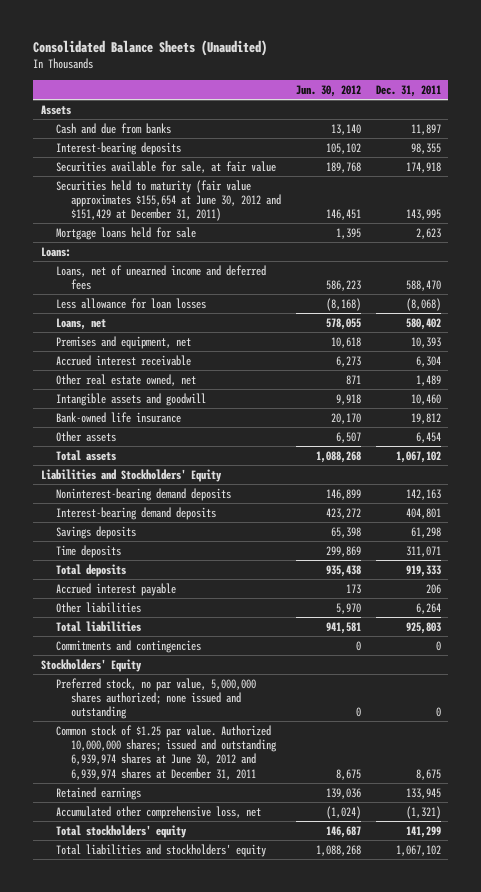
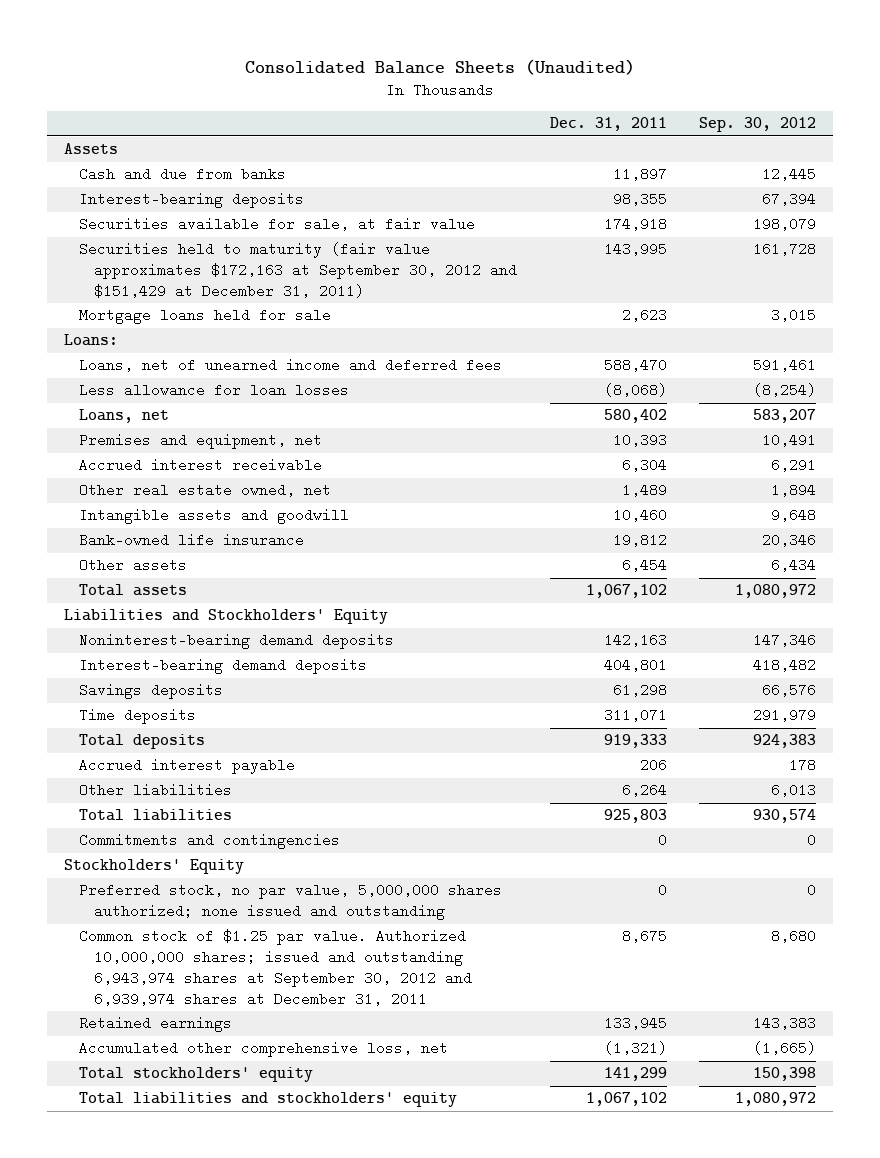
[295,84,361,97] Jun. 30, 2012 -> none
none -> [699,117,817,133] Sep. 30, 2012
[56,179,282,222] Securities held to maturity (fair value approximates $155,654 at June 30, 2012 and $151,429 at December 31, 2011) -> [78,242,518,298] Securities held to maturity (fair value approximates $172,163 at September 30, 2012 and $151,429 at December 31, 2011)
[56,724,278,780] Common stock of $1.25 par value. Authorized 10,000,000 shares; issued and outstanding 6,939,974 shares at June 30, 2012 and 6,939,974 shares at December 31, 2011 -> [78,929,473,1006] Common stock of $1.25 par value. Authorized 10,000,000 shares; issued and outstanding 6,943,974 shares at September 30, 2012 and 6,939,974 shares at December 31, 2011

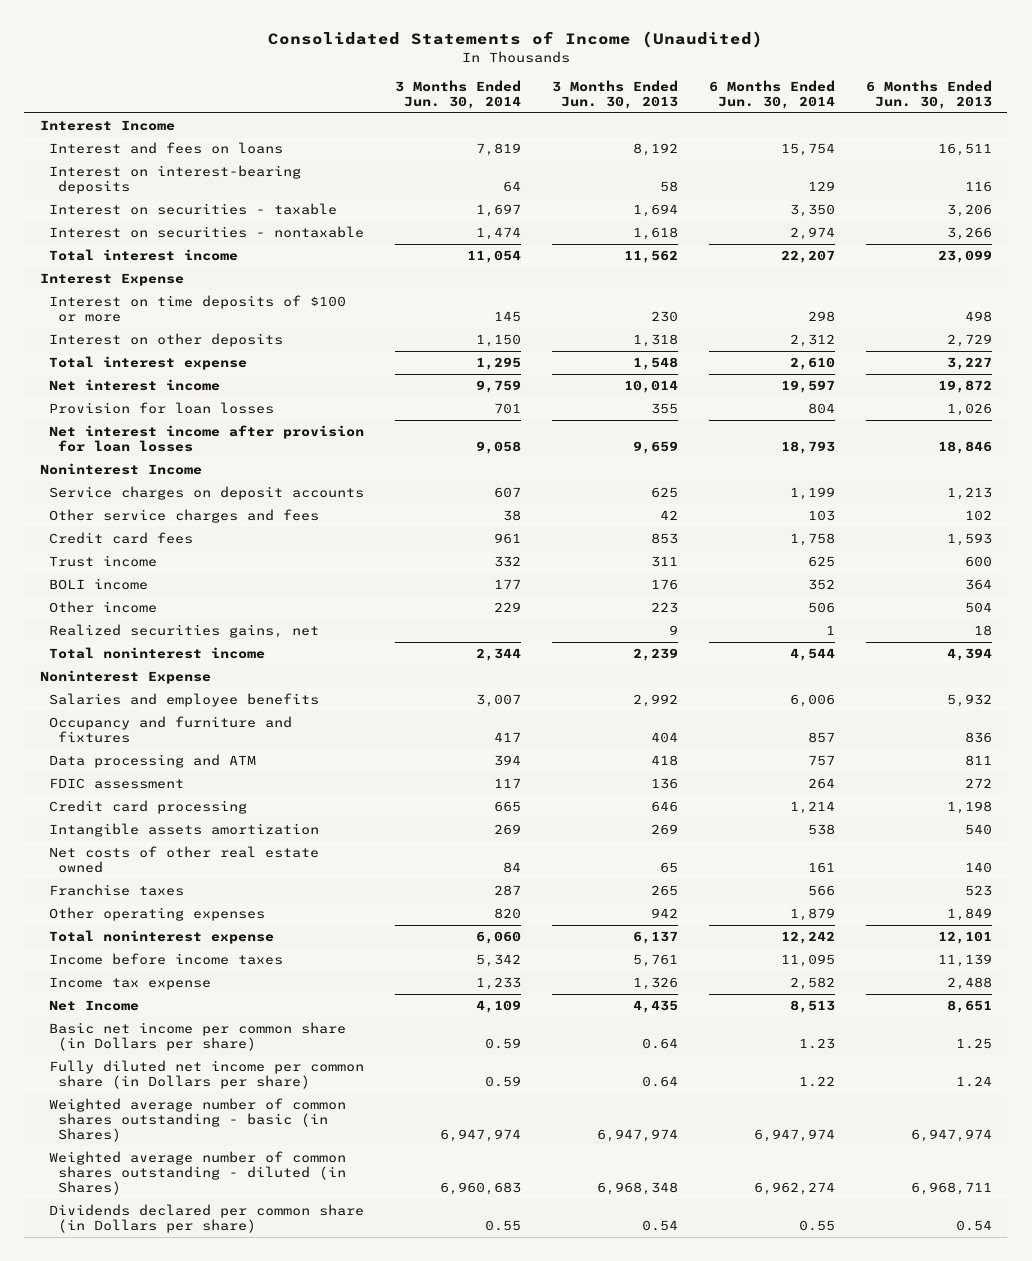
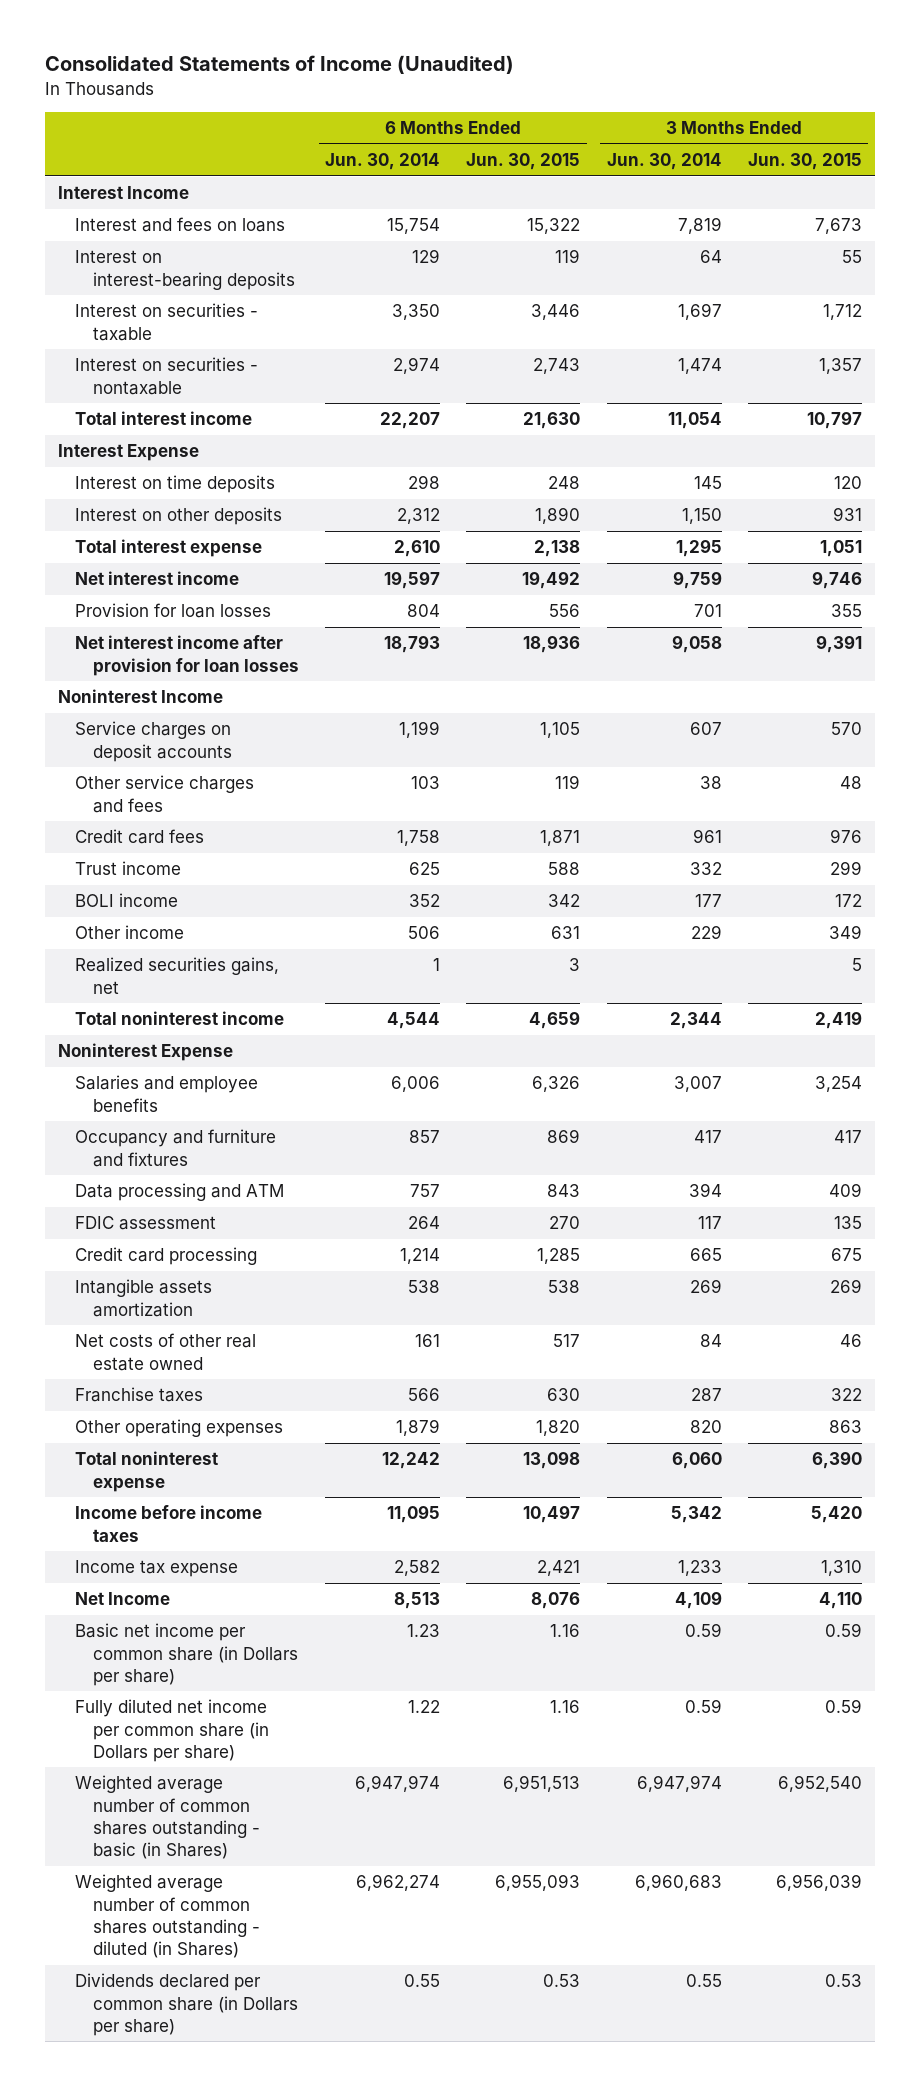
[552,79,679,109] 3 Months Ended Jun. 30, 2013 -> none
[865,79,992,109] 6 Months Ended Jun. 30, 2013 -> none
none -> [466,152,581,170] Jun. 30, 2015
none -> [747,152,862,170] Jun. 30, 2015
[49,294,347,322] Interest on time deposits of $100 or more -> [75,475,276,494] Interest on time deposits

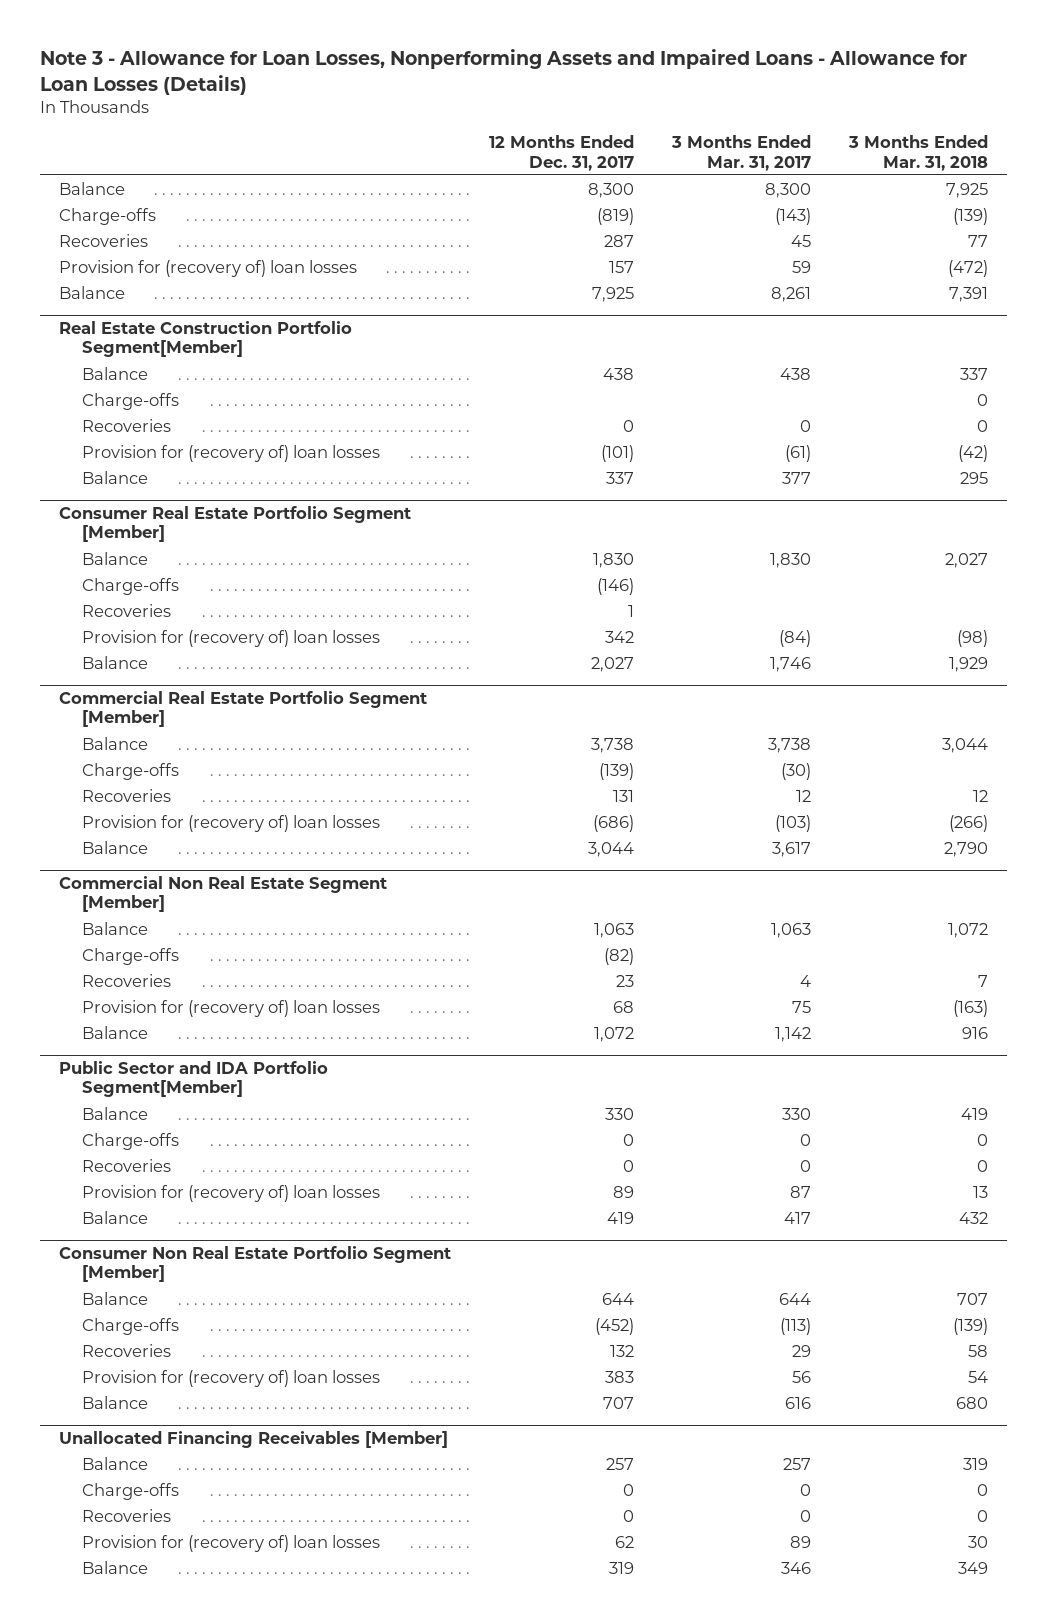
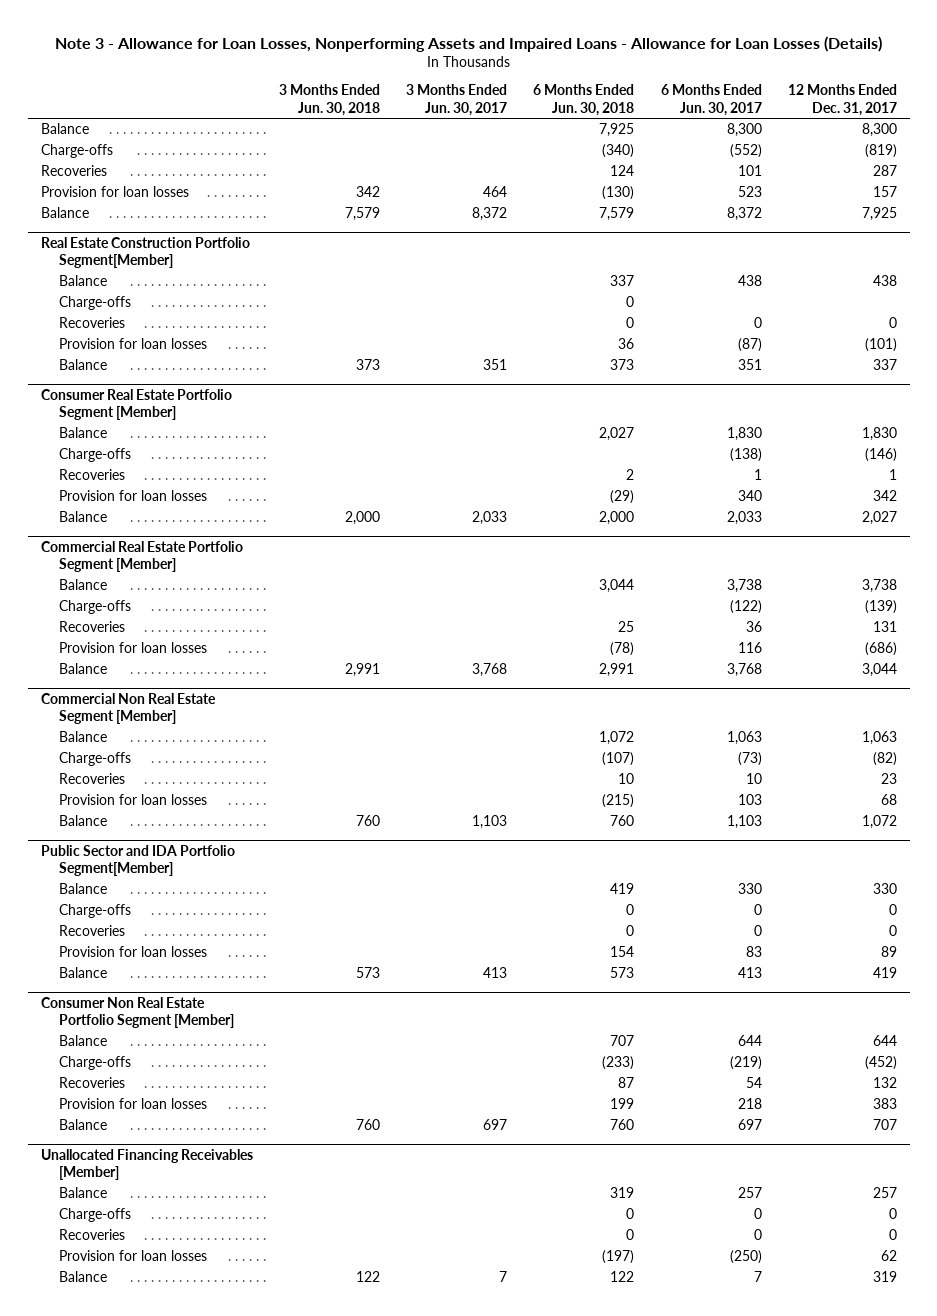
[671,135,812,171] 3 Months Ended Mar. 31, 2017 -> none
[848,135,989,171] 3 Months Ended Mar. 31, 2018 -> none
none -> [278,84,380,116] 3 Months Ended Jun. 30, 2018
none -> [406,84,508,116] 3 Months Ended Jun. 30, 2017
none -> [533,84,635,116] 6 Months Ended Jun. 30, 2018
none -> [660,84,762,116] 6 Months Ended Jun. 30, 2017
[58,259,357,277] Provision for (recovery of) loan losses -> [40,186,189,198] Provision for loan losses
[82,444,381,462] Provision for (recovery of) loan losses -> [58,338,207,350] Provision for loan losses
[82,629,381,647] Provision for (recovery of) loan losses -> [58,490,207,502] Provision for loan losses
[82,814,381,832] Provision for (recovery of) loan losses -> [58,642,207,654] Provision for loan losses
[82,999,381,1017] Provision for (recovery of) loan losses -> [58,794,207,806] Provision for loan losses
[82,1184,381,1202] Provision for (recovery of) loan losses -> [58,946,207,958] Provision for loan losses
[82,1369,381,1387] Provision for (recovery of) loan losses -> [58,1098,207,1110] Provision for loan losses
[82,1534,381,1552] Provision for (recovery of) loan losses -> [58,1250,207,1262] Provision for loan losses

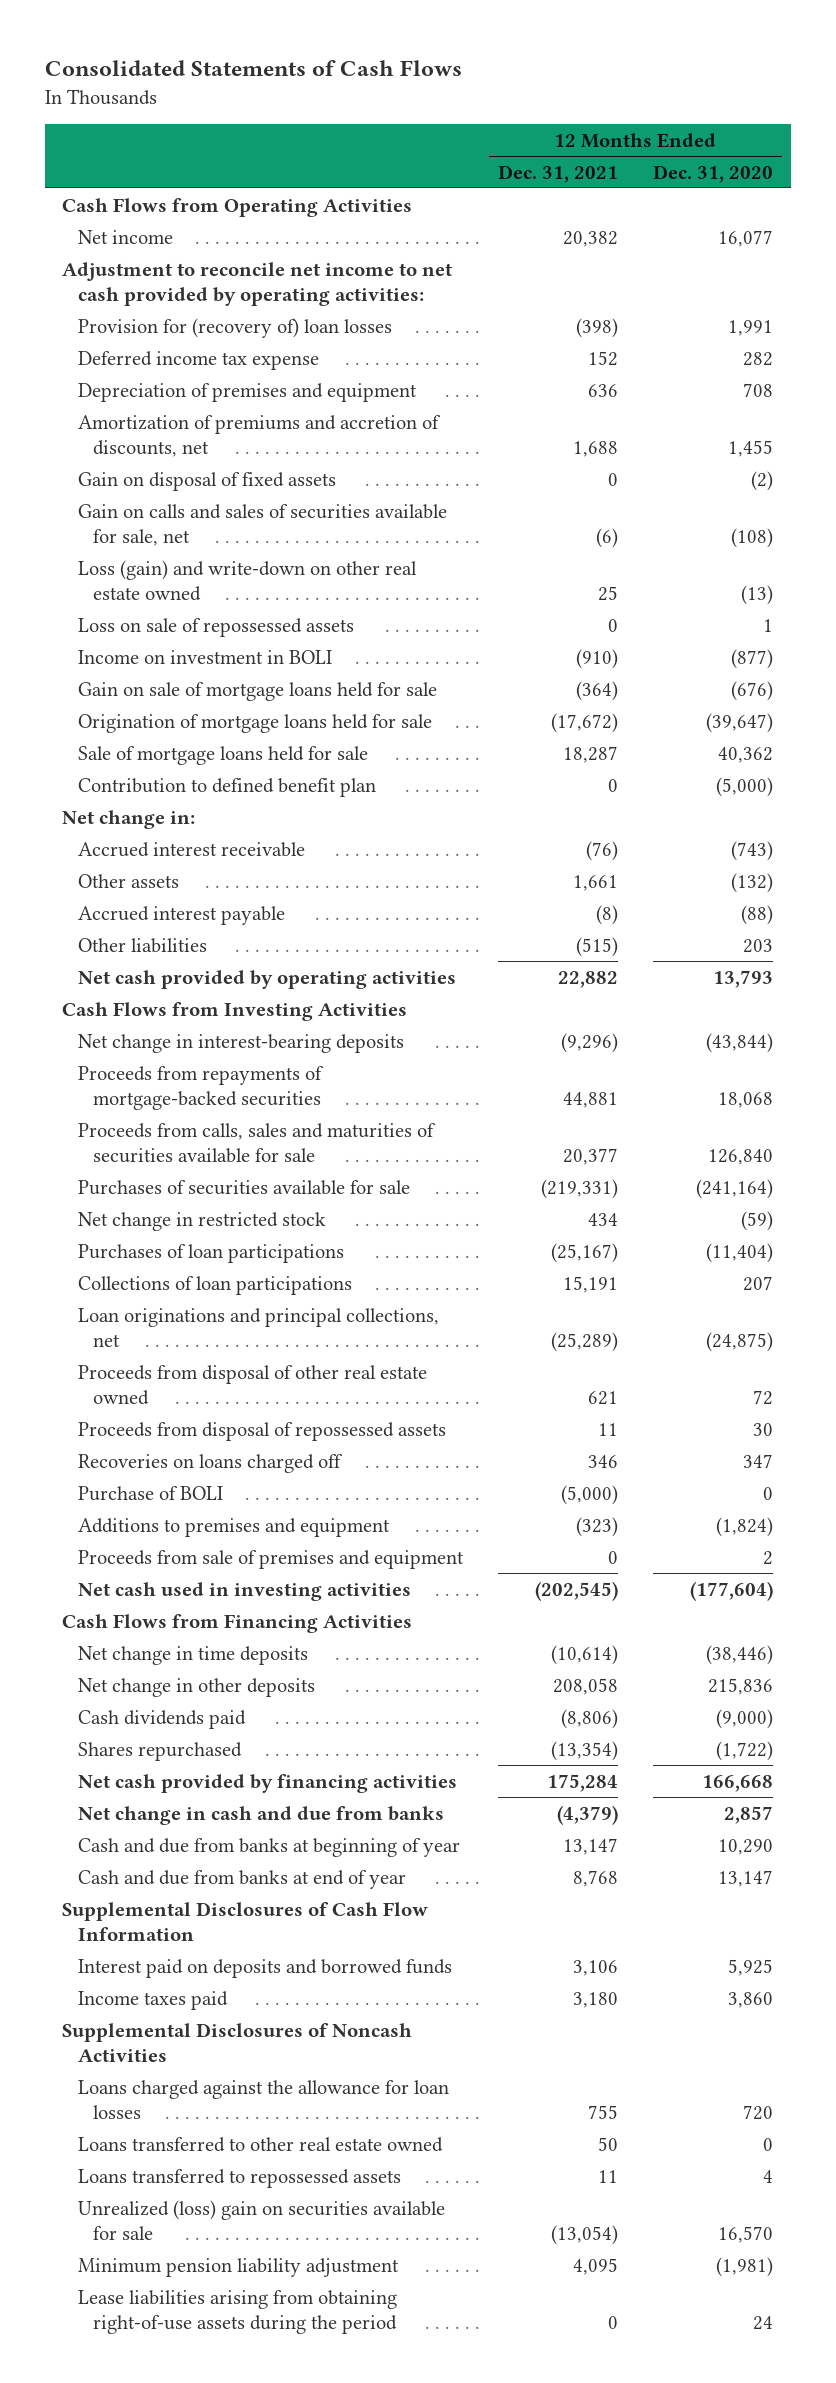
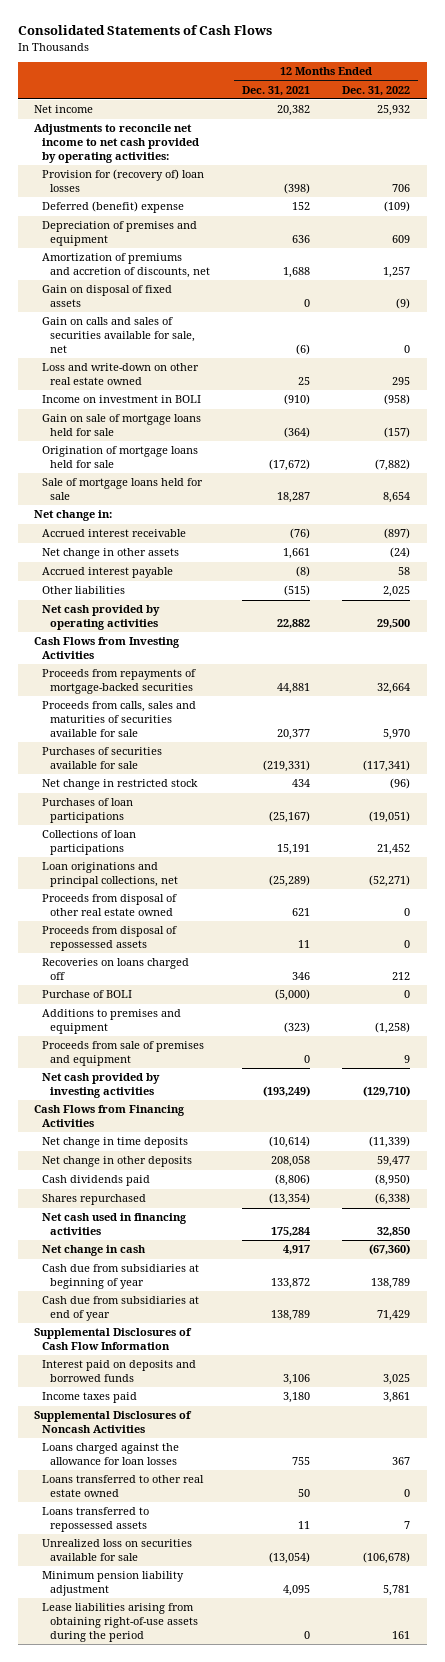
[653,164,774,183] Dec. 31, 2020 -> none
none -> [342,85,411,96] Dec. 31, 2022
[62,197,413,217] Cash Flows from Operating Activities -> none
[62,261,453,306] Adjustment to reconcile net income to net cash provided by operating activities: -> [34,124,200,163] Adjustments to reconcile net income to net cash provided by operating activities:
[77,350,319,370] Deferred income tax expense -> [42,201,185,214] Deferred (benefit) expense
[77,617,354,637] Loss on sale of repossessed assets -> none
[77,559,417,601] Loss (gain) and write-down on other real estate owned -> [42,363,200,386] Loss and write-down on other real estate owned
[77,777,376,797] Contribution to defined benefit plan -> none
[77,873,179,888] Other assets -> [42,548,180,560] Net change in other assets
[77,1033,404,1053] Net change in interest-bearing deposits -> none
[77,1581,411,1601] Net cash used in investing activities -> [42,1073,161,1099] Net cash provided by investing activities
[534,1580,618,1601] (202,545) -> [263,1086,311,1098] (193,249)
[77,1773,457,1793] Net cash provided by financing activities -> [42,1213,188,1236] Net cash used in financing activities
[77,1805,444,1825] Net change in cash and due from banks -> [42,1245,147,1257] Net change in cash
[556,1804,618,1825] (4,379) -> [283,1245,311,1256] 4,917
[77,1837,460,1857] Cash and due from banks at beginning of year -> [42,1264,200,1290] Cash due from subsidiaries at beginning of year
[562,1837,618,1855] 13,147 -> [271,1278,311,1290] 133,872
[77,1869,406,1889] Cash and due from banks at end of year -> [42,1296,200,1322] Cash due from subsidiaries at end of year
[572,1869,618,1887] 8,768 -> [271,1310,311,1322] 138,789
[77,2199,445,2240] Unrealized (loss) gain on securities available for sale -> [42,1539,193,1562] Unrealized loss on securities available for sale

